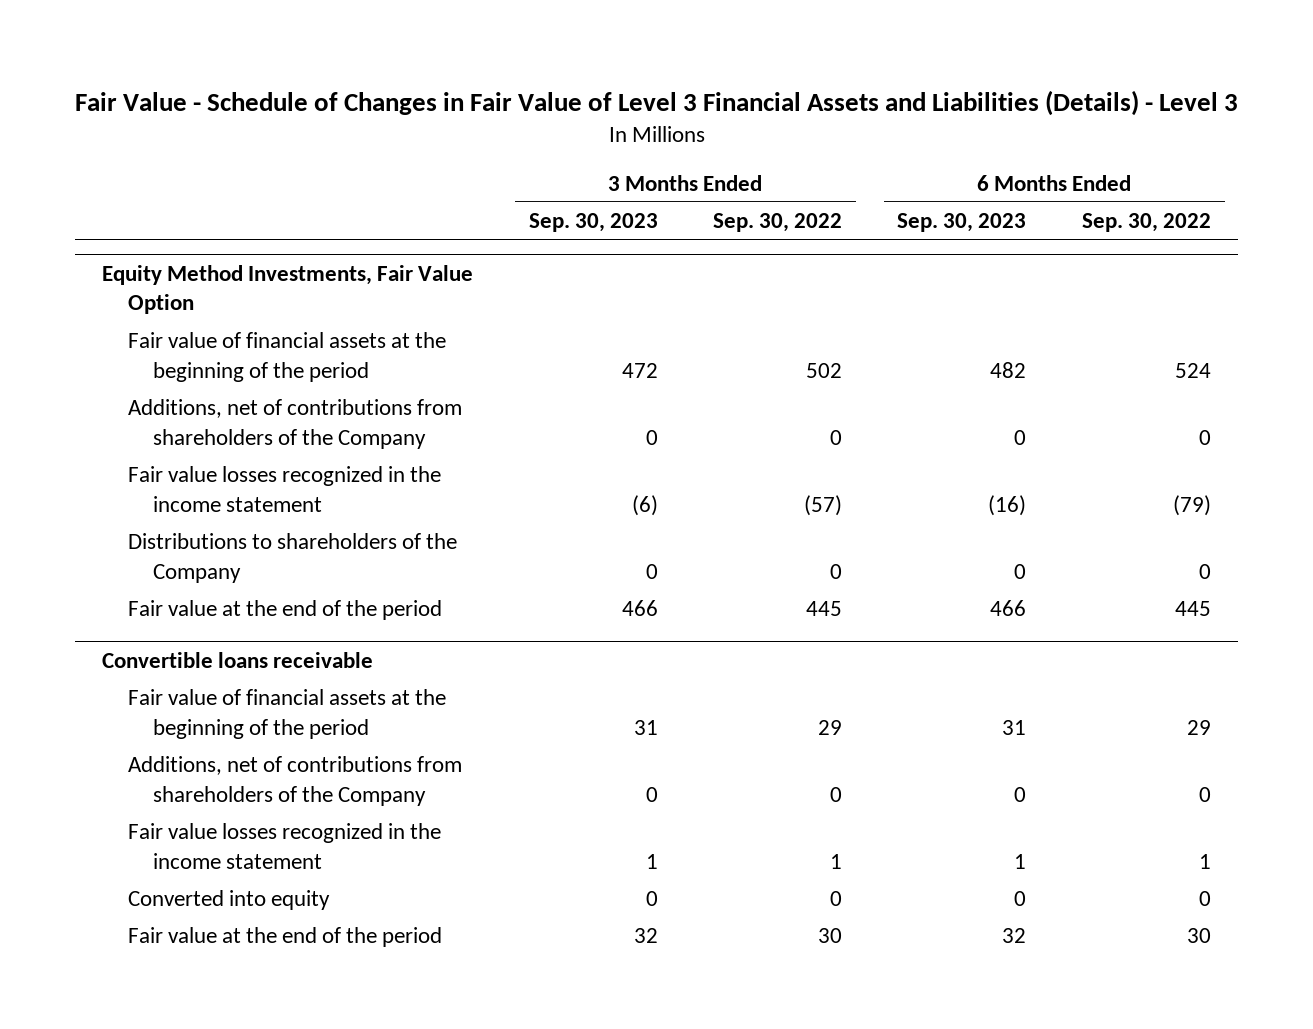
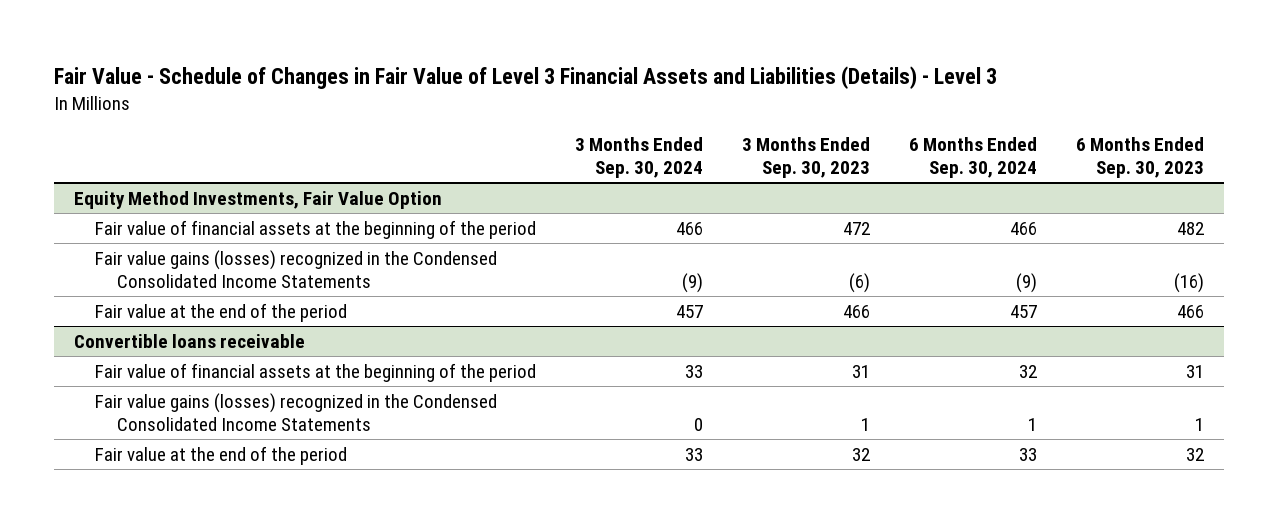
[713,213,843,233] Sep. 30, 2022 -> none
[1081,213,1211,233] Sep. 30, 2022 -> none
none -> [575,136,704,178] 3 Months Ended Sep. 30, 2024
none -> [909,136,1038,178] 6 Months Ended Sep. 30, 2024
[127,399,462,449] Additions, net of contributions from shareholders of the Company -> none
[127,533,457,583] Distributions to shareholders of the Company -> none
[127,466,441,512] Fair value losses recognized in the income statement -> [95,249,498,288] Fair value gains (losses) recognized in the Condensed Consolidated Income Statements
[127,756,462,806] Additions, net of contributions from shareholders of the Company -> none
[127,890,330,911] Converted into equity -> none
[127,823,441,869] Fair value losses recognized in the income statement -> [95,392,498,431] Fair value gains (losses) recognized in the Condensed Consolidated Income Statements

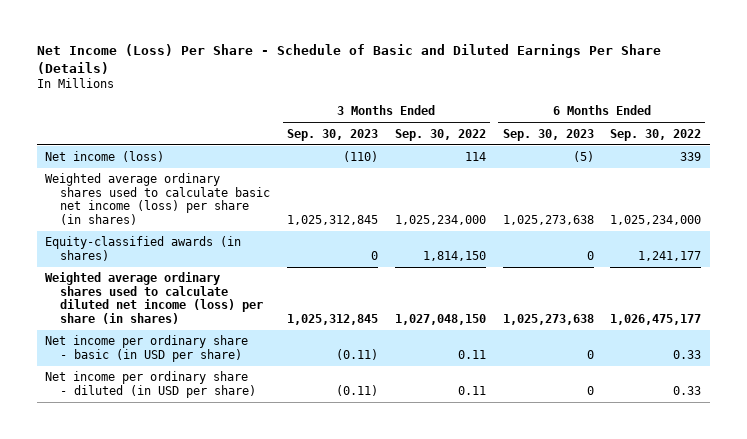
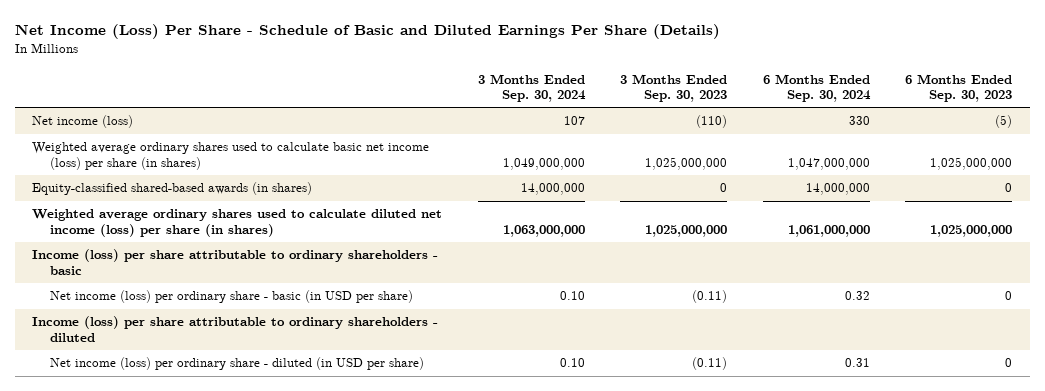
[394,128,486,141] Sep. 30, 2022 -> none
[610,128,702,141] Sep. 30, 2022 -> none
none -> [477,73,586,103] 3 Months Ended Sep. 30, 2024
none -> [762,73,871,103] 6 Months Ended Sep. 30, 2024
[287,214,379,225] 1,025,312,845 -> [645,156,728,170] 1,025,000,000
[502,214,594,225] 1,025,273,638 -> [930,156,1013,170] 1,025,000,000
[45,236,242,261] Equity-classified awards (in shares) -> [32,182,313,196] Equity-classified shared-based awards (in shares)
[287,313,379,325] 1,025,312,845 -> [645,224,728,237] 1,025,000,000
[502,313,594,325] 1,025,273,638 -> [930,224,1013,237] 1,025,000,000
none -> [32,249,439,275] Income (loss) per share attributable to ordinary shareholders - basic
[45,335,249,362] Net income per ordinary share - basic (in USD per share) -> [49,290,413,304] Net income (loss) per ordinary share - basic (in USD per share)
none -> [32,316,439,342] Income (loss) per share attributable to ordinary shareholders - diluted
[45,371,257,398] Net income per ordinary share - diluted (in USD per share) -> [49,357,424,371] Net income (loss) per ordinary share - diluted (in USD per share)

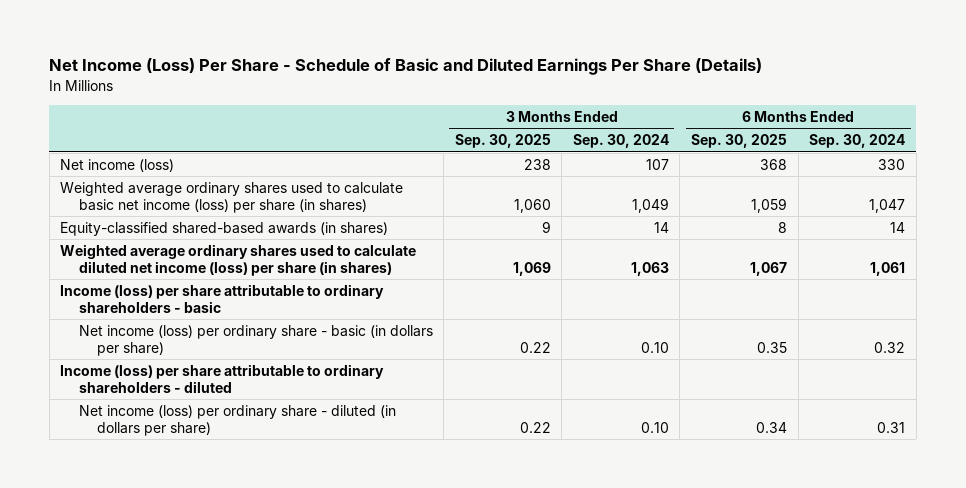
[620,73,728,103] 3 Months Ended Sep. 30, 2023 -> none
[905,73,1013,103] 6 Months Ended Sep. 30, 2023 -> none
none -> [454,134,551,149] Sep. 30, 2025
none -> [691,134,788,149] Sep. 30, 2025
[502,157,585,170] 1,049,000,000 -> [631,197,669,213] 1,049
[787,157,870,170] 1,047,000,000 -> [869,198,906,213] 1,047
[520,183,585,196] 14,000,000 -> [653,221,669,233] 14
[805,183,870,196] 14,000,000 -> [890,221,906,233] 14
[502,224,585,237] 1,063,000,000 -> [630,261,669,276] 1,063
[787,224,870,237] 1,061,000,000 -> [870,261,906,276] 1,061
[49,290,413,304] Net income (loss) per ordinary share - basic (in USD per share) -> [78,324,433,356] Net income (loss) per ordinary share - basic (in dollars per share)
[49,357,424,371] Net income (loss) per ordinary share - diluted (in USD per share) -> [78,404,396,436] Net income (loss) per ordinary share - diluted (in dollars per share)

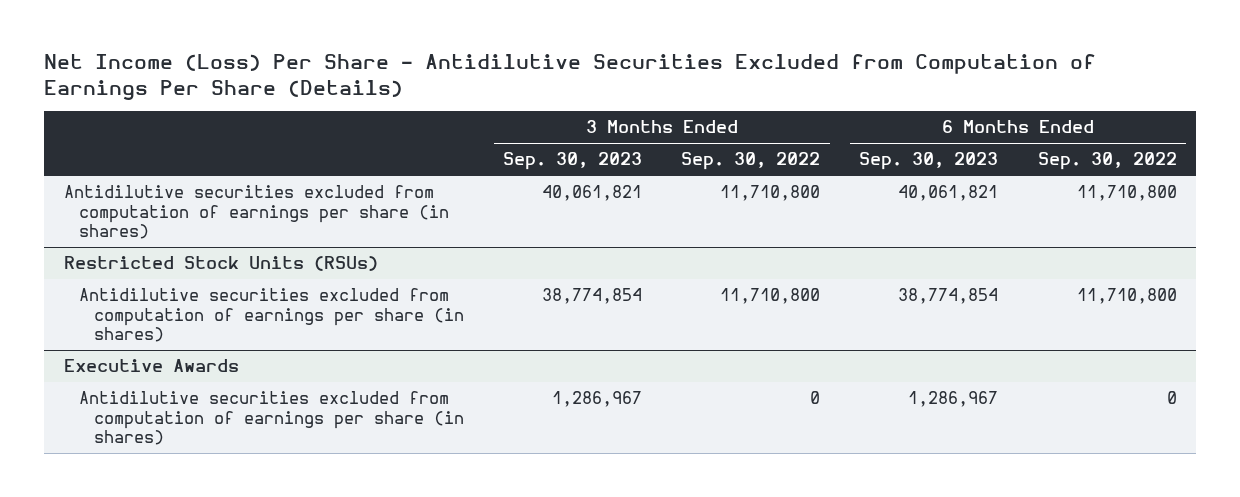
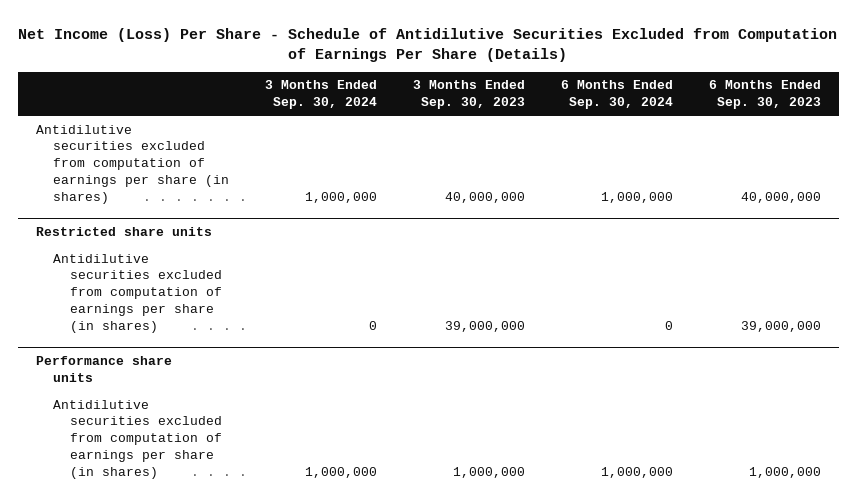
[44,54,1097,100] Net Income (Loss) Per Share - Antidilutive Securities Excluded from Computation of Earnings Per Share (Details) -> [18,27,838,62] Net Income (Loss) Per Share - Schedule of Antidilutive Securities Excluded from Computation of Earnings Per Share (Details)
[681,152,821,171] Sep. 30, 2022 -> none
[1037,152,1177,171] Sep. 30, 2022 -> none
none -> [264,80,377,110] 3 Months Ended Sep. 30, 2024
none -> [560,80,673,110] 6 Months Ended Sep. 30, 2024
[63,359,239,373] Executive Awards -> none
[542,185,643,202] 40,061,821 -> [444,191,525,203] 40,000,000
[898,185,999,202] 40,061,821 -> [740,191,821,203] 40,000,000
[63,256,378,272] Restricted Stock Units (RSUs) -> [36,226,213,236] Restricted share units
[542,288,643,305] 38,774,854 -> [444,320,525,332] 39,000,000
[898,288,999,305] 38,774,854 -> [740,320,821,332] 39,000,000
none -> [36,355,173,382] Performance share units
[552,391,643,408] 1,286,967 -> [452,466,525,478] 1,000,000
[908,391,999,408] 1,286,967 -> [748,466,821,478] 1,000,000

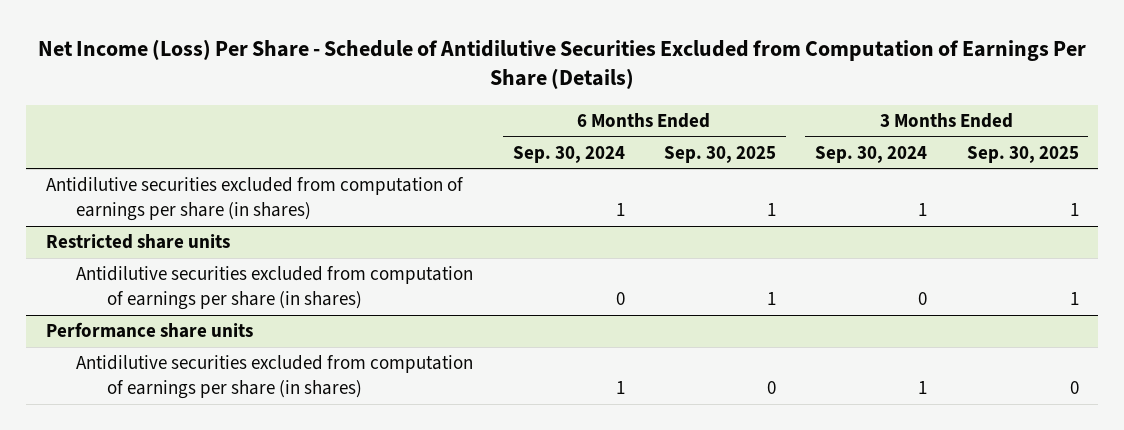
[412,80,525,110] 3 Months Ended Sep. 30, 2023 -> none
[708,80,821,110] 6 Months Ended Sep. 30, 2023 -> none
none -> [663,145,776,163] Sep. 30, 2025
none -> [966,145,1079,163] Sep. 30, 2025
[304,191,377,203] 1,000,000 -> [918,203,928,217] 1
[600,191,673,203] 1,000,000 -> [615,203,625,217] 1
[304,466,377,478] 1,000,000 -> [918,381,928,395] 1
[600,466,673,478] 1,000,000 -> [615,381,625,395] 1

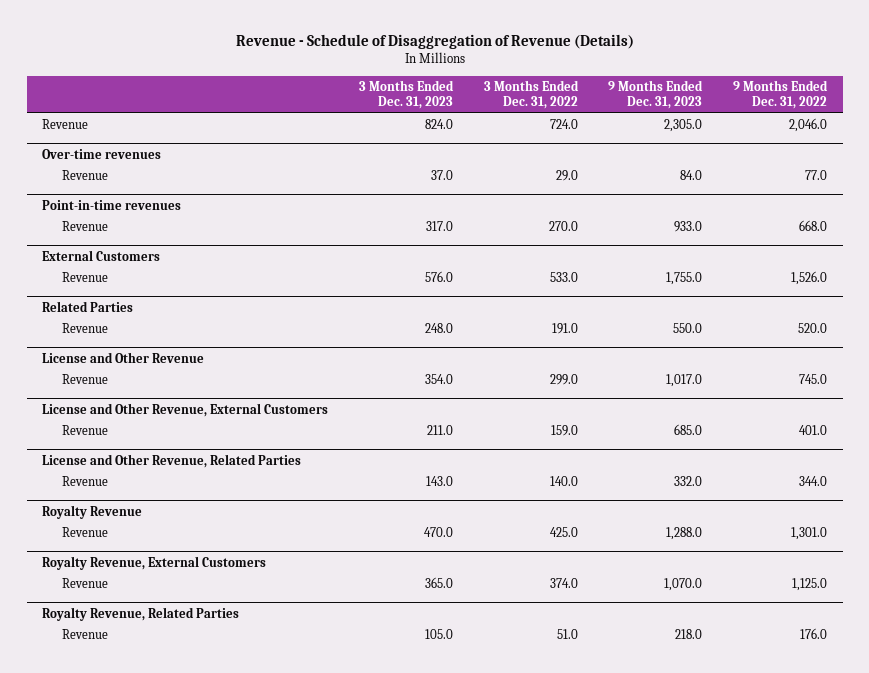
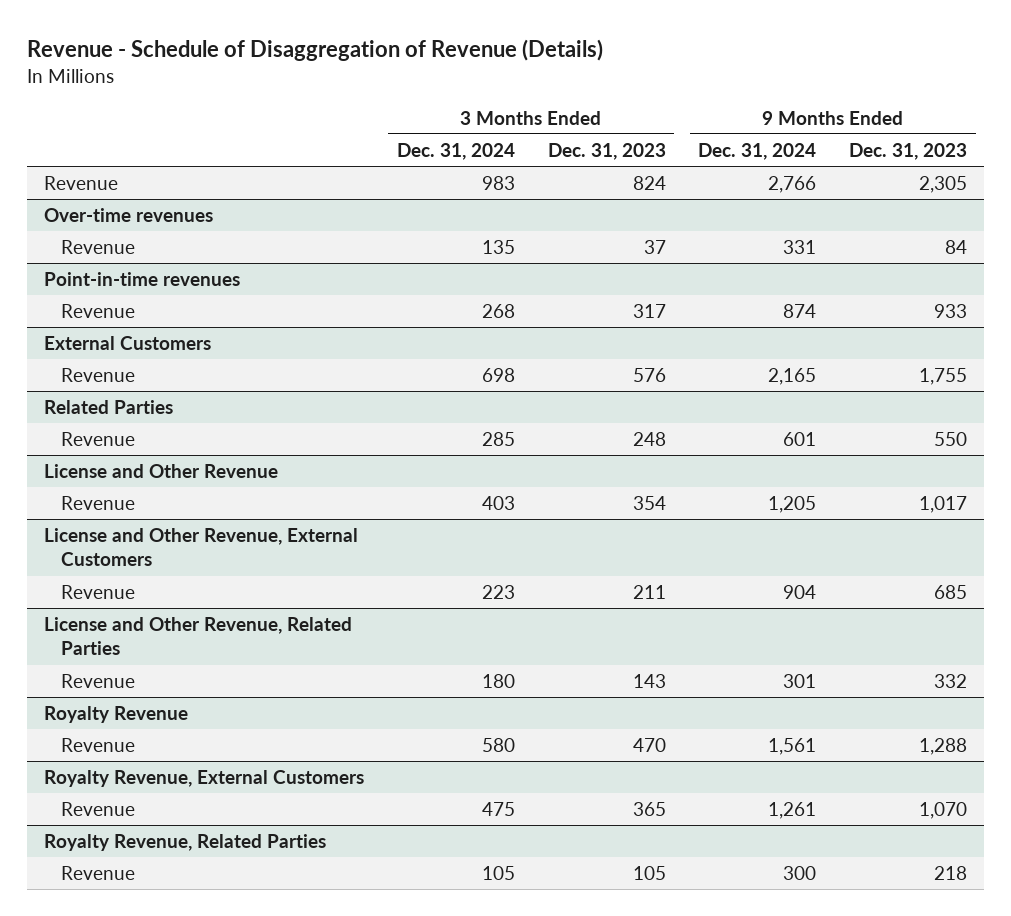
[483,80,579,110] 3 Months Ended Dec. 31, 2022 -> none
[733,80,829,110] 9 Months Ended Dec. 31, 2022 -> none
none -> [396,142,515,160] Dec. 31, 2024
none -> [698,142,817,160] Dec. 31, 2024
[424,119,453,130] 824.0 -> [632,175,666,190] 824
[664,119,703,133] 2,305.0 -> [919,175,968,193] 2,305
[430,170,453,181] 37.0 -> [643,239,666,254] 37
[680,170,703,181] 84.0 -> [945,239,968,254] 84
[425,221,453,232] 317.0 -> [632,303,666,318] 317
[674,221,703,233] 933.0 -> [934,303,968,318] 933
[424,271,453,283] 576.0 -> [632,367,666,382] 576
[666,272,703,286] 1,755.0 -> [919,367,968,385] 1,755
[424,323,453,334] 248.0 -> [632,431,666,446] 248
[673,323,703,334] 550.0 -> [934,431,968,446] 550
[424,374,453,385] 354.0 -> [632,495,666,510] 354
[666,374,703,388] 1,017.0 -> [919,495,968,513] 1,017
[426,425,453,436] 211.0 -> [632,584,666,599] 211
[674,424,703,436] 685.0 -> [934,584,968,599] 685
[425,476,453,487] 143.0 -> [632,673,666,688] 143
[674,476,703,487] 332.0 -> [934,673,968,688] 332
[423,527,453,538] 470.0 -> [632,737,666,752] 470
[666,527,703,541] 1,288.0 -> [919,737,968,755] 1,288
[424,577,453,589] 365.0 -> [632,801,666,816] 365
[664,578,703,592] 1,070.0 -> [919,801,968,819] 1,070
[424,629,453,640] 105.0 -> [632,865,666,880] 105
[675,629,703,640] 218.0 -> [934,865,968,880] 218

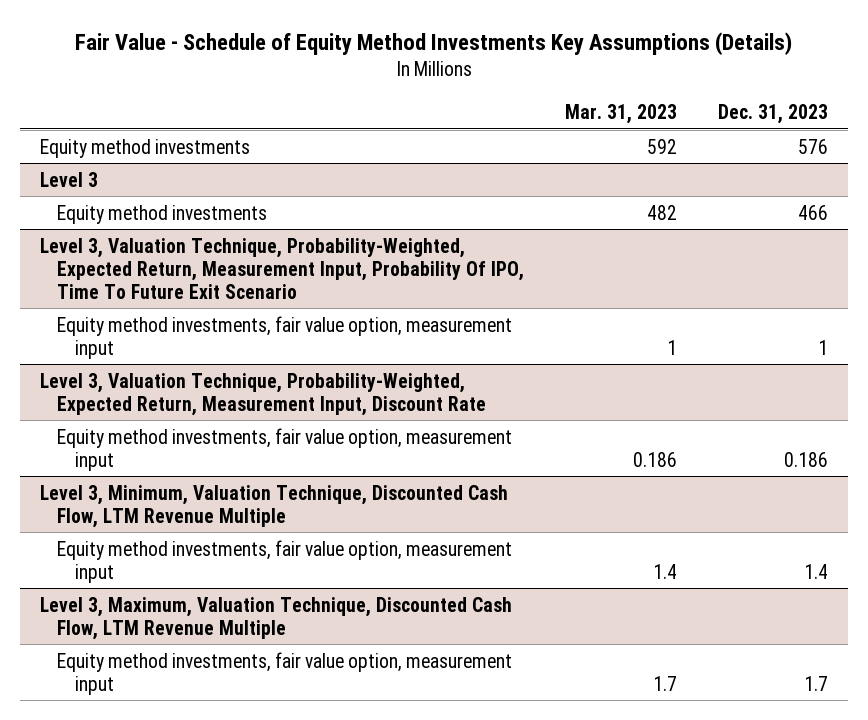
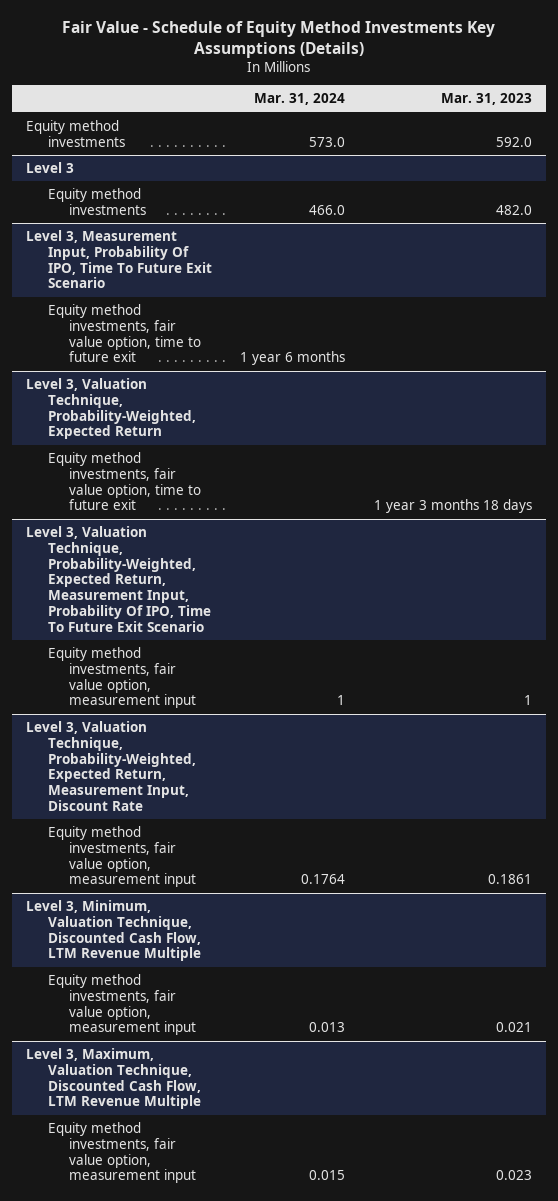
[717,103,828,124] Dec. 31, 2023 -> none
none -> [254,93,346,106] Mar. 31, 2024
[647,138,678,154] 592 -> [495,136,532,147] 592.0
[647,204,678,220] 482 -> [495,204,532,215] 482.0
none -> [26,229,212,289] Level 3, Measurement Input, Probability Of IPO, Time To Future Exit Scenario
none -> [47,303,201,363] Equity method investments, fair value option, time to future exit
none -> [26,377,196,440] Level 3, Valuation Technique, Probability-Weighted, Expected Return
none -> [47,451,201,511] Equity method investments, fair value option, time to future exit
[633,451,678,467] 0.186 -> [487,874,532,885] 0.1861
[653,563,678,579] 1.4 -> [495,1022,532,1033] 0.021
[653,675,678,691] 1.7 -> [495,1170,532,1181] 0.023

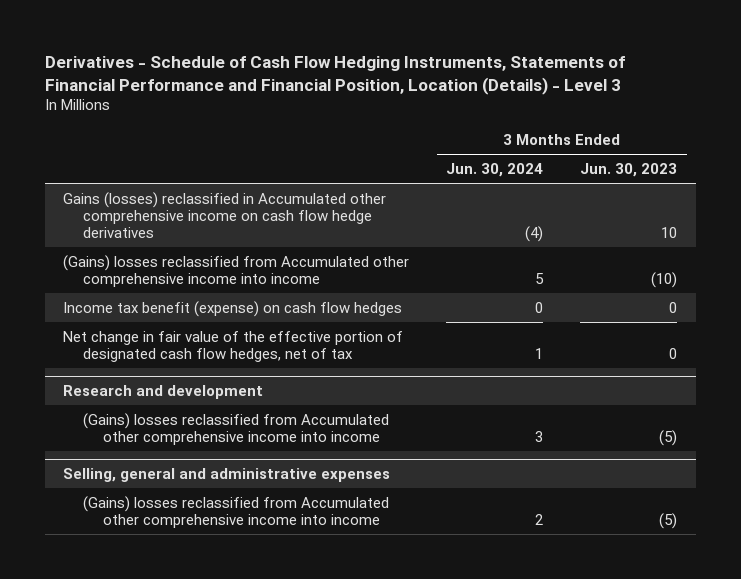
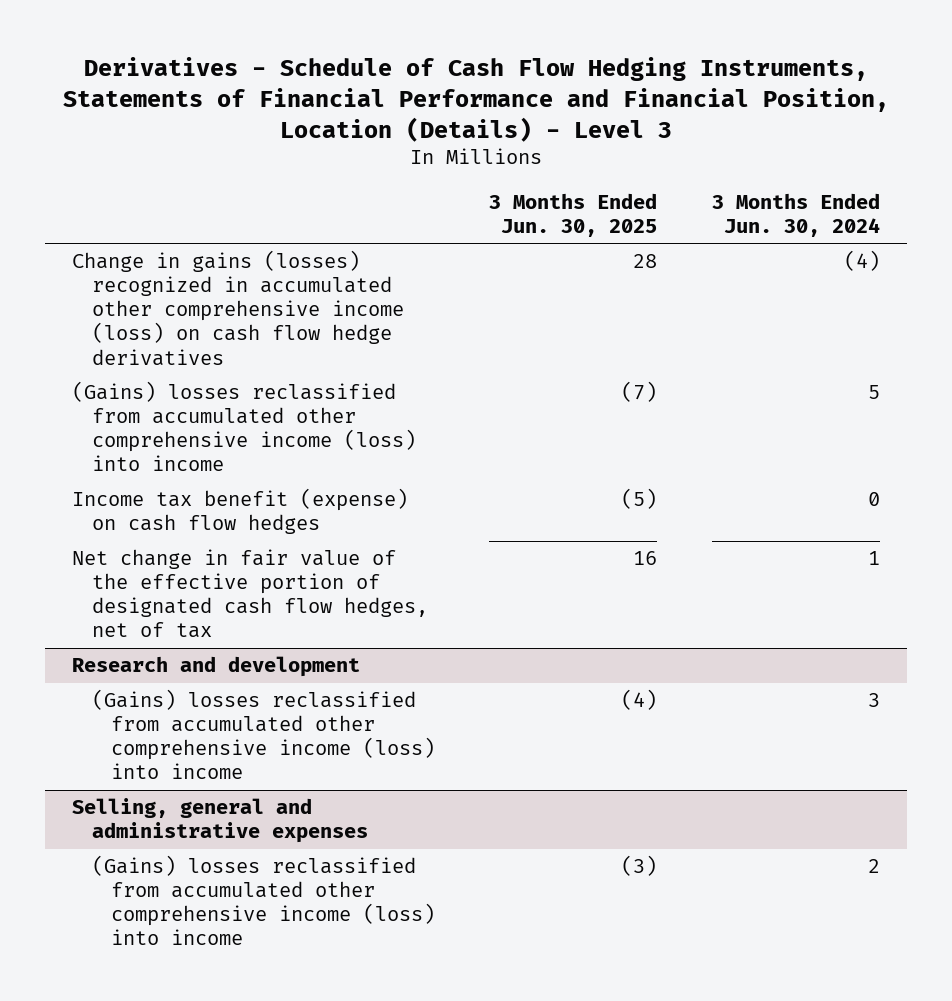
[580,162,678,177] Jun. 30, 2023 -> none
none -> [489,192,658,237] 3 Months Ended Jun. 30, 2025
[63,191,387,239] Gains (losses) reclassified in Accumulated other comprehensive income on cash flow hedge derivatives -> [72,250,404,366] Change in gains (losses) recognized in accumulated other comprehensive income (loss) on cash flow hedge derivatives
[63,254,410,287] (Gains) losses reclassified from Accumulated other comprehensive income into income -> [72,381,416,472] (Gains) losses reclassified from accumulated other comprehensive income (loss) into income
[83,412,390,445] (Gains) losses reclassified from Accumulated other comprehensive income into income -> [91,689,435,780] (Gains) losses reclassified from accumulated other comprehensive income (loss) into income
[83,495,390,528] (Gains) losses reclassified from Accumulated other comprehensive income into income -> [91,855,435,946] (Gains) losses reclassified from accumulated other comprehensive income (loss) into income

